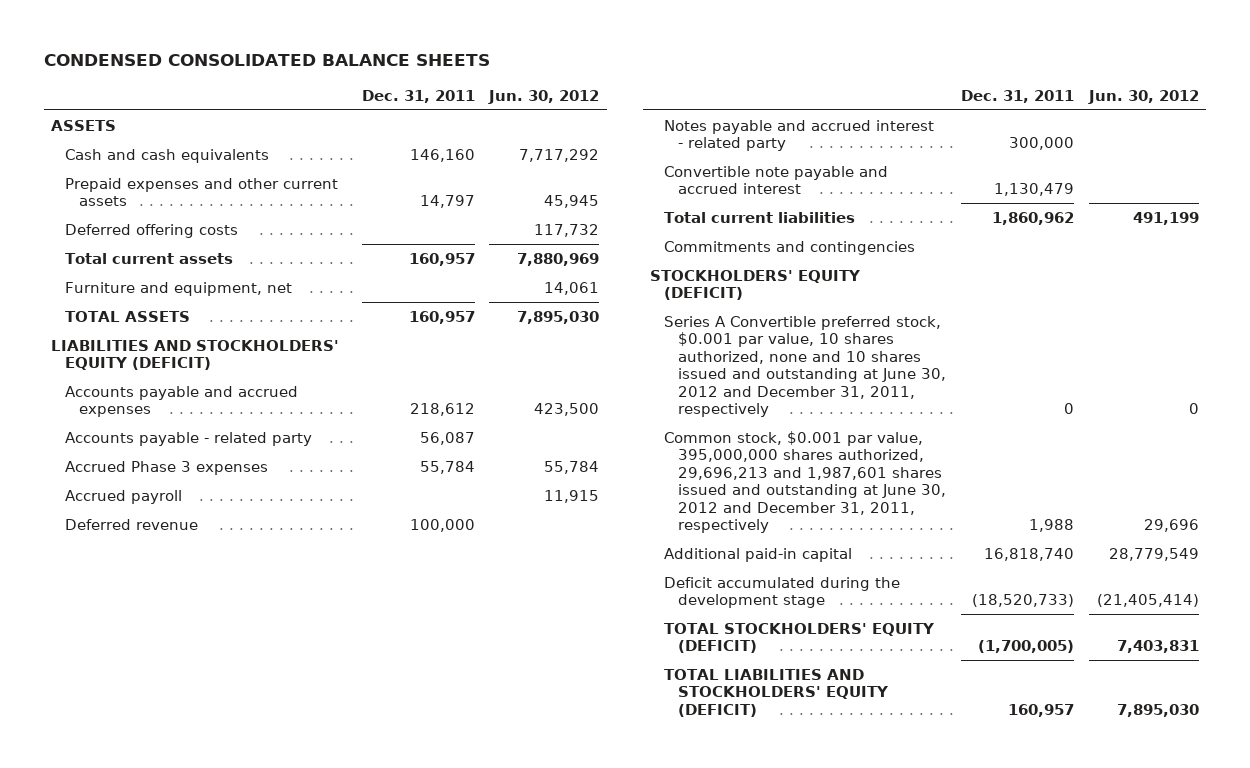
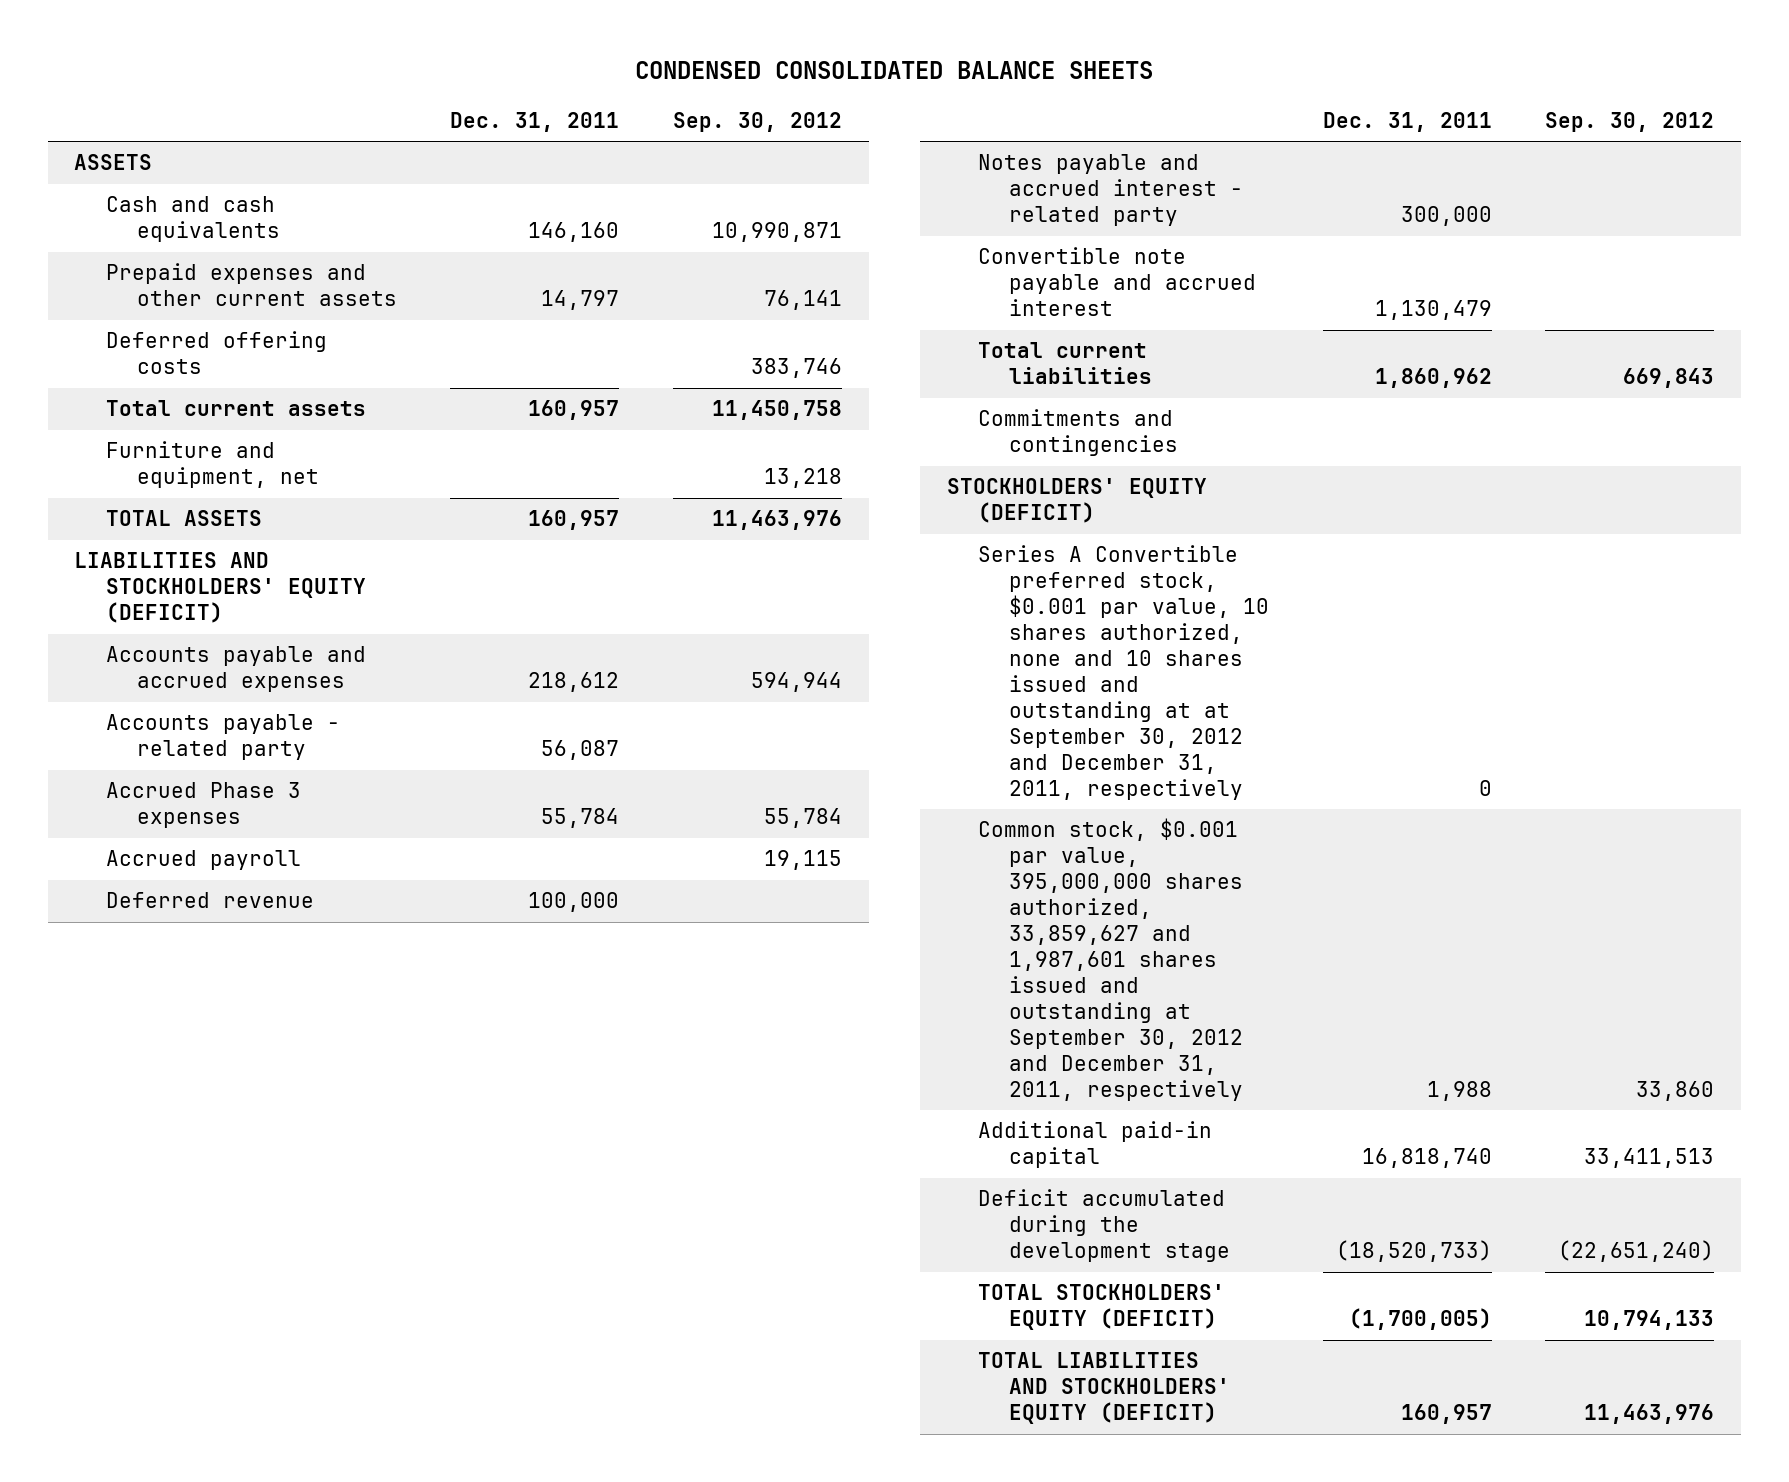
[488,89,600,104] Jun. 30, 2012 -> none
none -> [673,111,843,132] Sep. 30, 2012
[664,315,947,418] Series A Convertible preferred stock, $0.001 par value, 10 shares authorized, none and 10 shares issued and outstanding at June 30, 2012 and December 31, 2011, respectively -> [977,545,1269,800] Series A Convertible preferred stock, $0.001 par value, 10 shares authorized, none and 10 shares issued and outstanding at at September 30, 2012 and December 31, 2011, respectively
[664,430,947,534] Common stock, $0.001 par value, 395,000,000 shares authorized, 29,696,213 and 1,987,601 shares issued and outstanding at June 30, 2012 and December 31, 2011, respectively -> [977,818,1243,1101] Common stock, $0.001 par value, 395,000,000 shares authorized, 33,859,627 and 1,987,601 shares issued and outstanding at September 30, 2012 and December 31, 2011, respectively

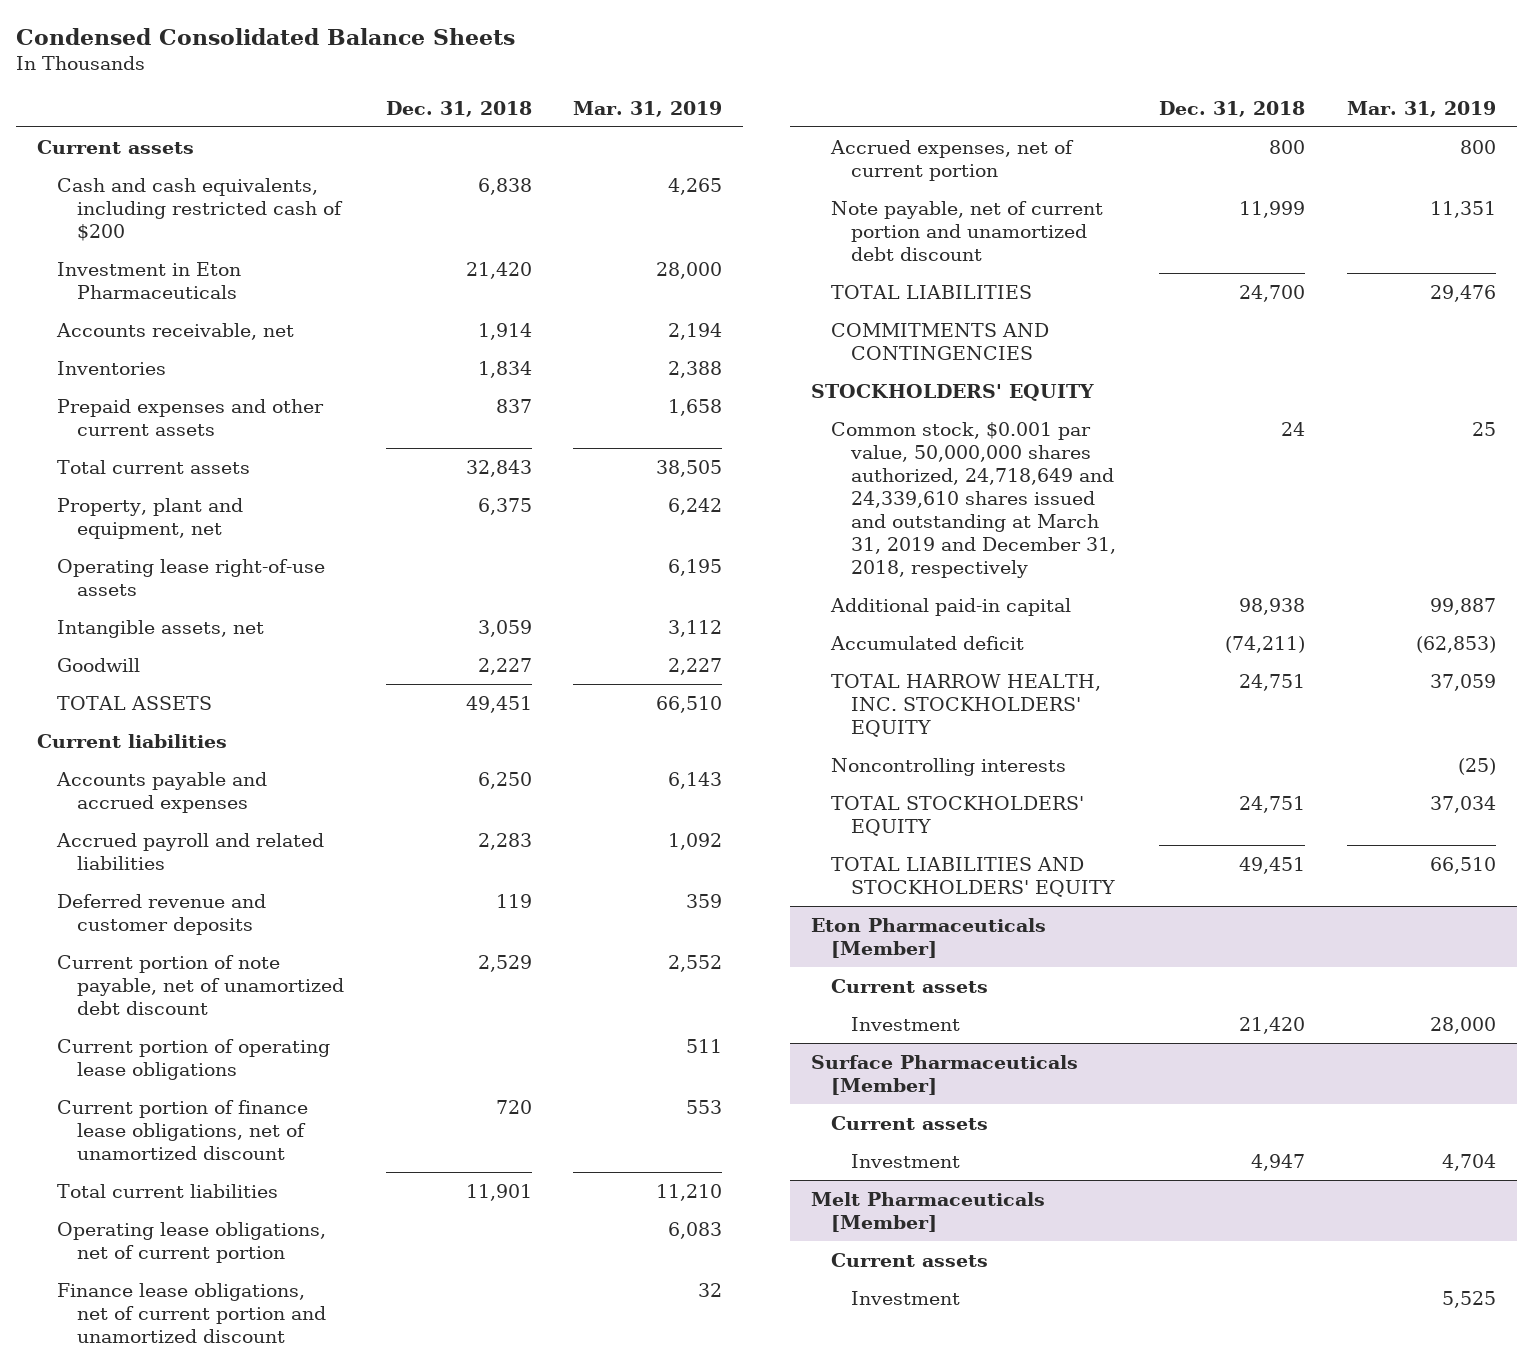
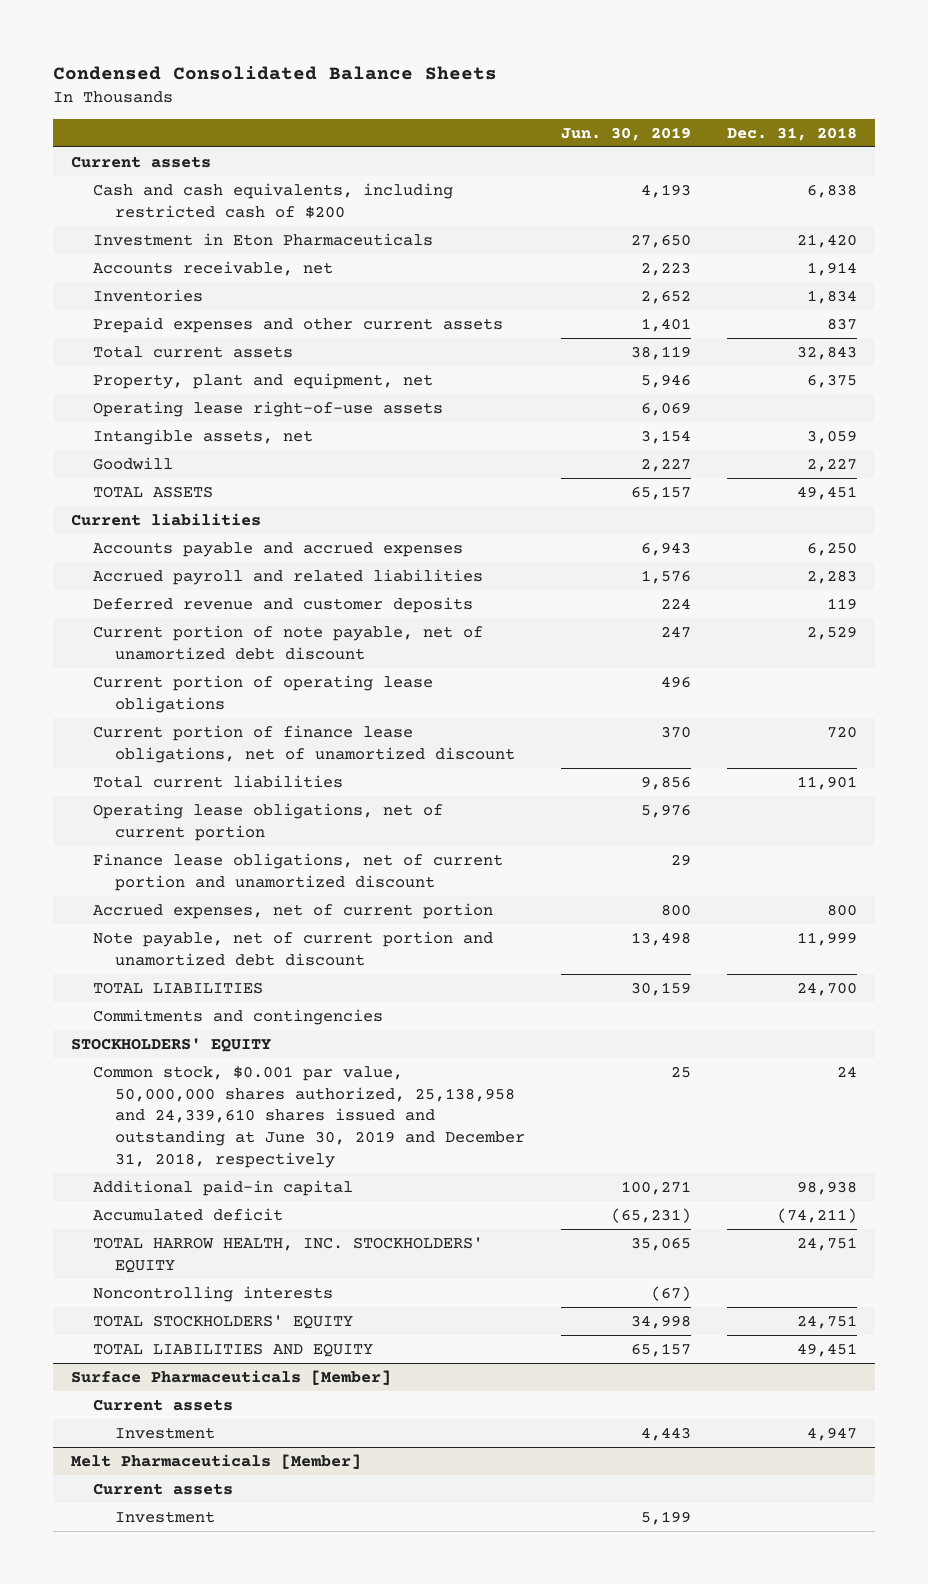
[573,100,723,117] Mar. 31, 2019 -> none
none -> [561,126,692,141] Jun. 30, 2019
[830,322,1049,360] COMMITMENTS AND CONTINGENCIES -> [93,1008,384,1025] Commitments and contingencies
[830,421,1116,579] Common stock, $0.001 par value, 50,000,000 shares authorized, 24,718,649 and 24,339,610 shares issued and outstanding at March 31, 2019 and December 31, 2018, respectively -> [93,1065,526,1168] Common stock, $0.001 par value, 50,000,000 shares authorized, 25,138,958 and 24,339,610 shares issued and outstanding at June 30, 2019 and December 31, 2018, respectively
[810,917,1046,958] Eton Pharmaceuticals [Member] -> none
[830,978,988,993] Current assets -> none
[850,1016,960,1031] Investment -> none
[830,856,1115,897] TOTAL LIABILITIES AND STOCKHOLDERS' EQUITY -> [93,1342,374,1357] TOTAL LIABILITIES AND EQUITY

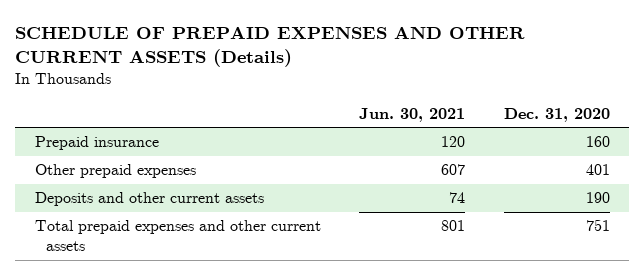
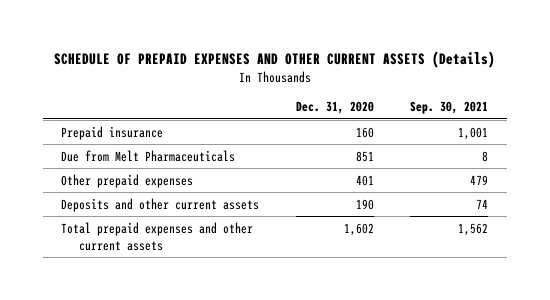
[359,107,466,122] Jun. 30, 2021 -> none
none -> [410,101,489,115] Sep. 30, 2021
none -> [61,149,236,162] Due from Melt Pharmaceuticals
[585,219,610,232] 751 -> [343,222,374,236] 1,602

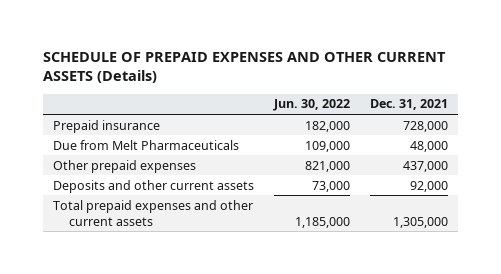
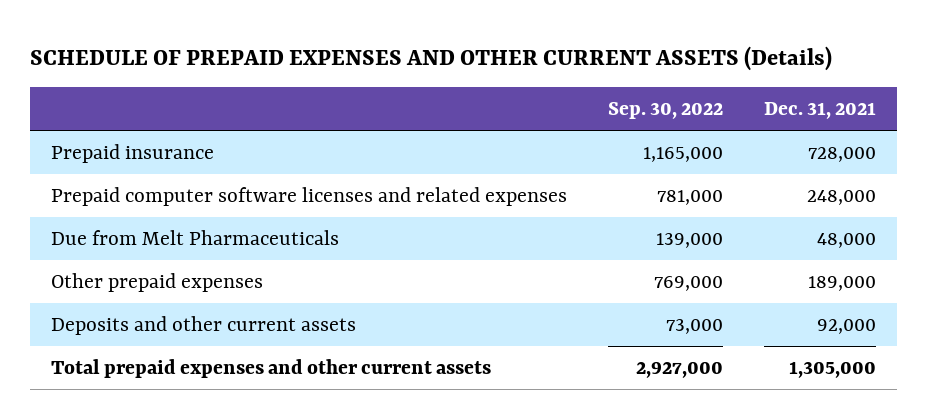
[272,99,350,112] Jun. 30, 2022 -> none
none -> [608,102,724,120] Sep. 30, 2022
none -> [51,186,568,206] Prepaid computer software licenses and related expenses
[402,160,448,172] 437,000 -> [808,275,877,291] 189,000

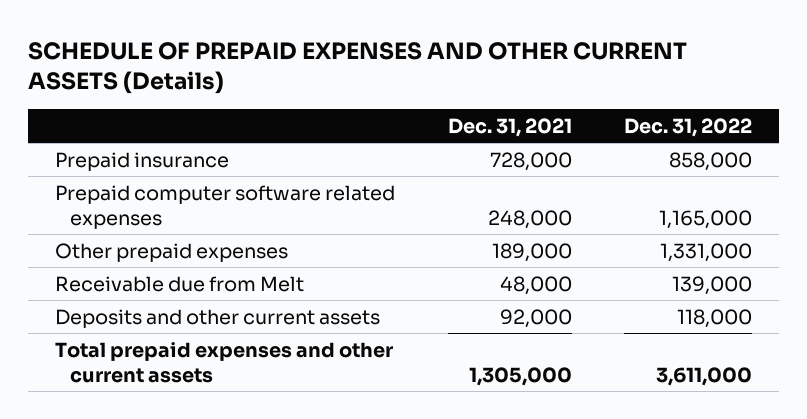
[608,102,724,120] Sep. 30, 2022 -> none
none -> [624,117,753,137] Dec. 31, 2022
[51,229,340,245] Due from Melt Pharmaceuticals -> none
[51,186,568,206] Prepaid computer software licenses and related expenses -> [54,184,395,229] Prepaid computer software related expenses
none -> [54,275,304,292] Receivable due from Melt

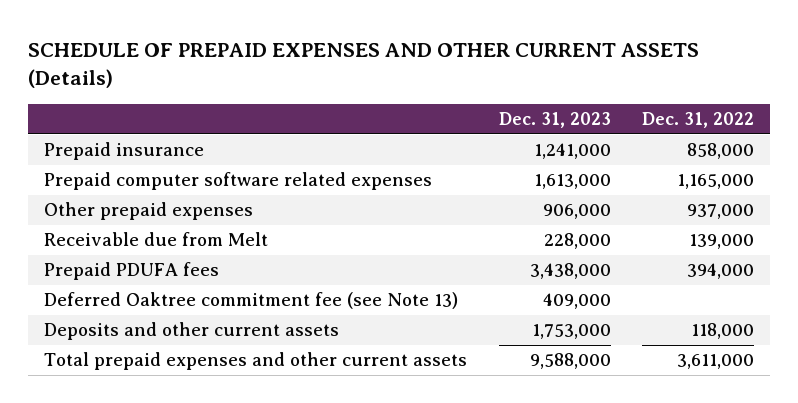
[447,117,572,137] Dec. 31, 2021 -> none
none -> [498,112,611,129] Dec. 31, 2023
[660,242,753,262] 1,331,000 -> [687,204,755,220] 937,000
none -> [43,262,219,281] Prepaid PDUFA fees
none -> [43,292,458,310] Deferred Oaktree commitment fee (see Note 13)

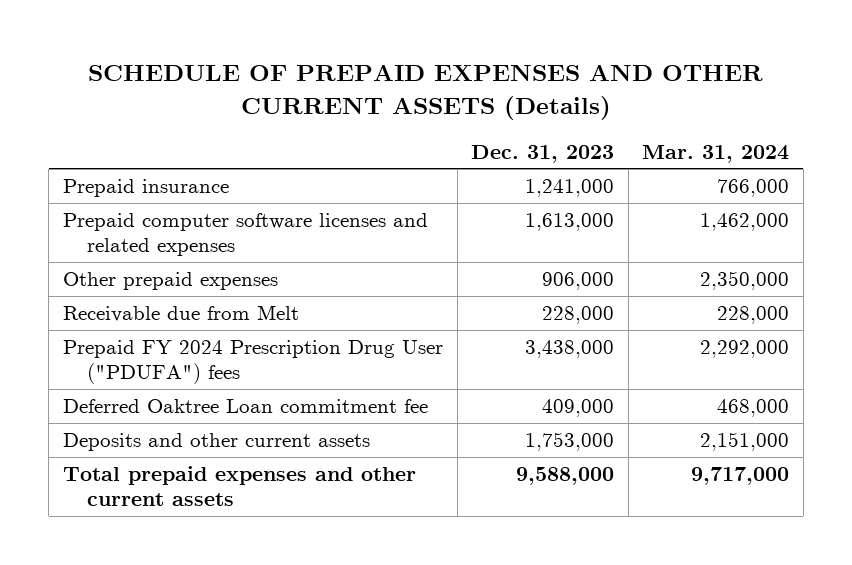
[642,112,755,129] Dec. 31, 2022 -> none
none -> [642,144,790,163] Mar. 31, 2024
[43,172,432,191] Prepaid computer software related expenses -> [62,213,428,256] Prepaid computer software licenses and related expenses
[43,262,219,281] Prepaid PDUFA fees -> [62,340,443,384] Prepaid FY 2024 Prescription Drug User ("PDUFA") fees
[43,292,458,310] Deferred Oaktree commitment fee (see Note 13) -> [62,399,428,414] Deferred Oaktree Loan commitment fee

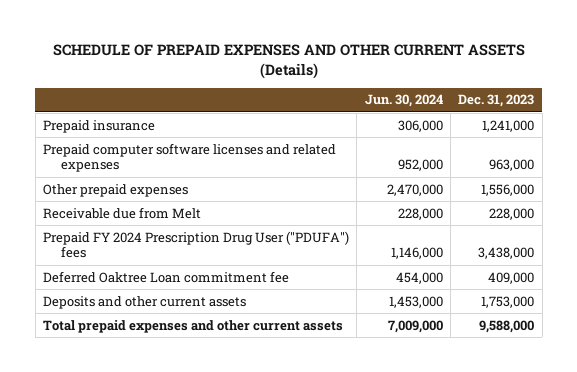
[642,144,790,163] Mar. 31, 2024 -> none
none -> [364,94,443,108] Jun. 30, 2024
[525,213,615,232] 1,613,000 -> [489,159,535,172] 963,000
[542,272,615,291] 906,000 -> [481,183,535,196] 1,556,000

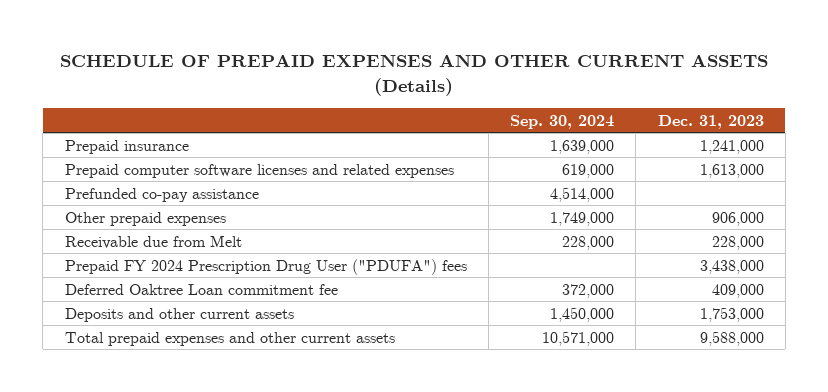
[364,94,443,108] Jun. 30, 2024 -> none
none -> [510,114,615,129] Sep. 30, 2024
[489,159,535,172] 963,000 -> [699,163,764,178] 1,613,000
none -> [64,187,259,202] Prefunded co-pay assistance
[481,183,535,196] 1,556,000 -> [711,211,764,226] 906,000

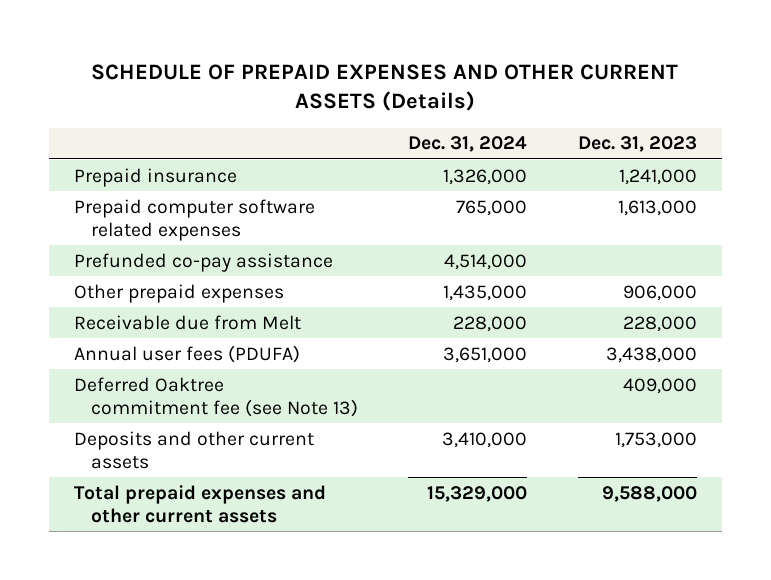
[510,114,615,129] Sep. 30, 2024 -> none
none -> [408,136,528,153] Dec. 31, 2024
[64,163,454,178] Prepaid computer software licenses and related expenses -> [73,198,315,241] Prepaid computer software related expenses
[64,258,467,275] Prepaid FY 2024 Prescription Drug User ("PDUFA") fees -> [73,344,300,363] Annual user fees (PDUFA)
[64,283,338,295] Deferred Oaktree Loan commitment fee -> [73,376,358,417] Deferred Oaktree commitment fee (see Note 13)

